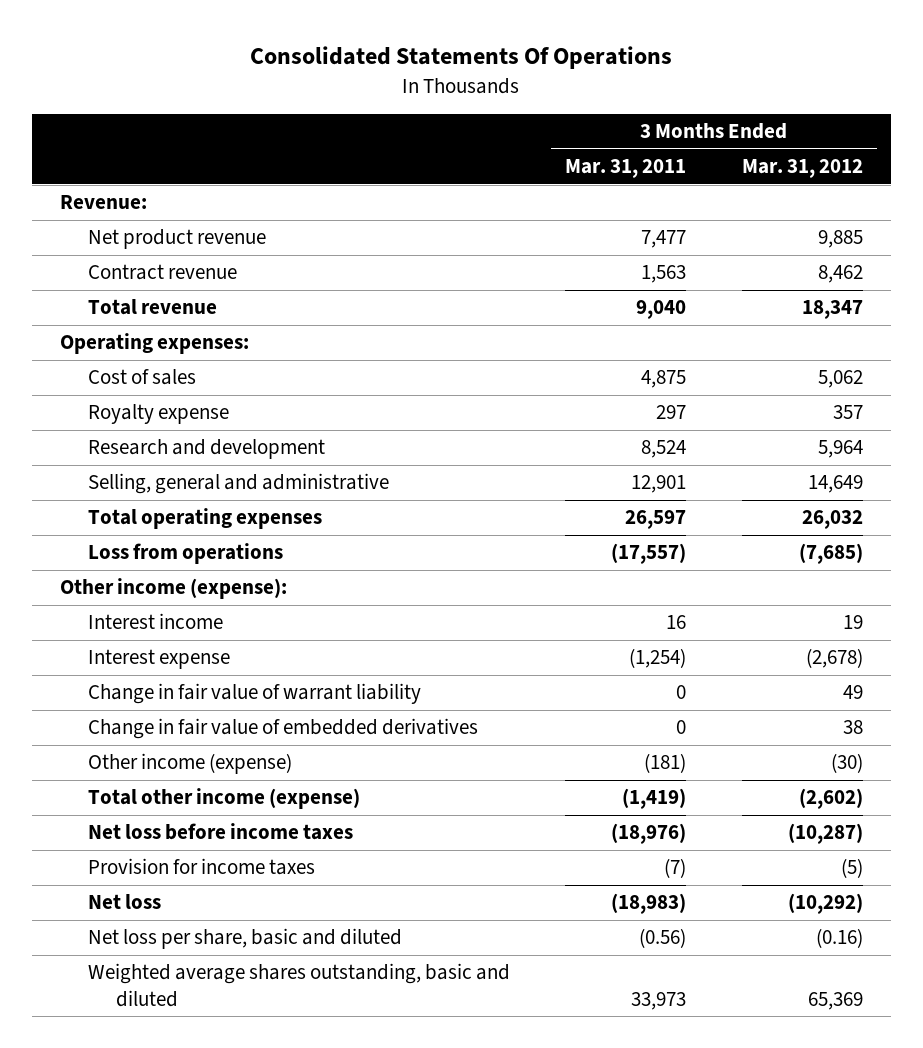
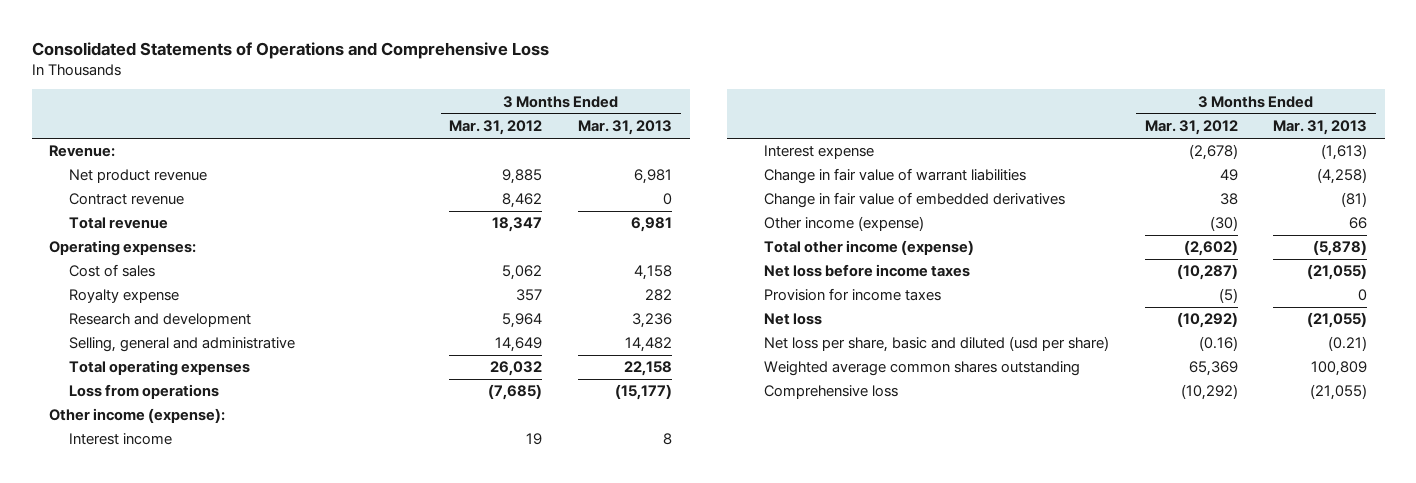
[250,46,673,70] Consolidated Statements Of Operations -> [31,41,549,59] Consolidated Statements of Operations and Comprehensive Loss
[565,159,687,179] Mar. 31, 2011 -> none
none -> [577,120,672,136] Mar. 31, 2013
[87,683,421,705] Change in fair value of warrant liability -> [764,168,1027,185] Change in fair value of warrant liabilities
[87,928,402,950] Net loss per share, basic and diluted -> [764,336,1110,353] Net loss per share, basic and diluted (usd per share)
[87,963,510,1007] Weighted average shares outstanding, basic and diluted -> [764,361,1081,377] Weighted average common shares outstanding
none -> [764,385,899,400] Comprehensive loss

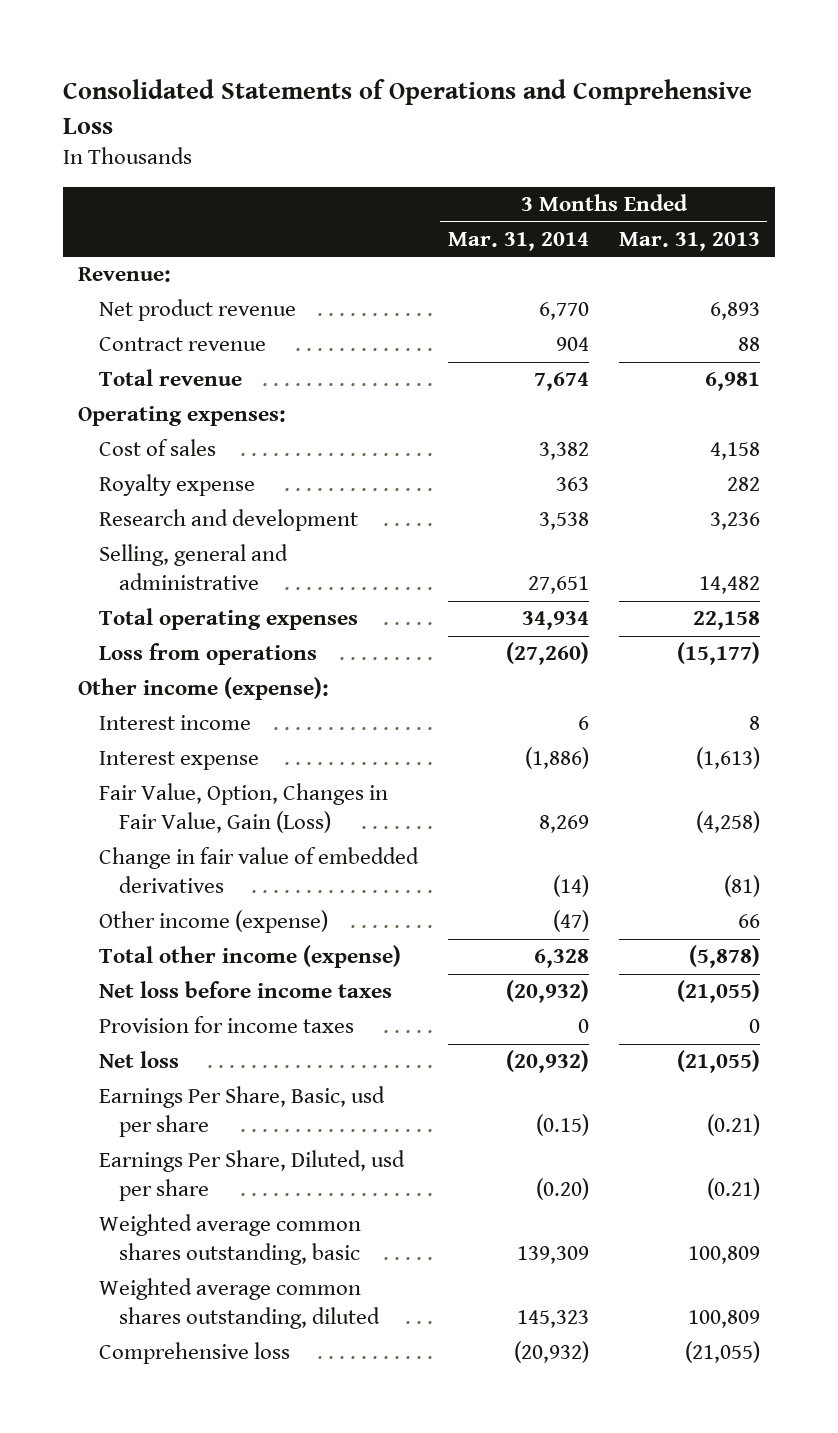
[449,120,543,136] Mar. 31, 2012 -> none
none -> [447,231,589,251] Mar. 31, 2014
[633,169,672,185] 6,981 -> [709,302,760,321] 6,893
[662,193,672,206] 0 -> [737,337,760,352] 88
[764,168,1027,185] Change in fair value of warrant liabilities -> [98,783,388,834] Fair Value, Option, Changes in Fair Value, Gain (Loss)
[764,336,1110,353] Net loss per share, basic and diluted (usd per share) -> none
none -> [98,1086,385,1138] Earnings Per Share, Basic, usd per share
none -> [98,1150,405,1202] Earnings Per Share, Diluted, usd per share
[764,361,1081,377] Weighted average common shares outstanding -> [98,1214,361,1266] Weighted average common shares outstanding, basic
none -> [98,1278,380,1330] Weighted average common shares outstanding, diluted

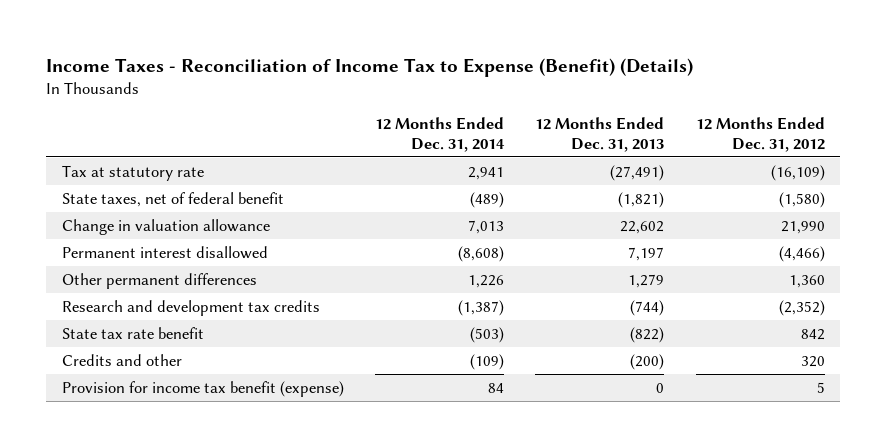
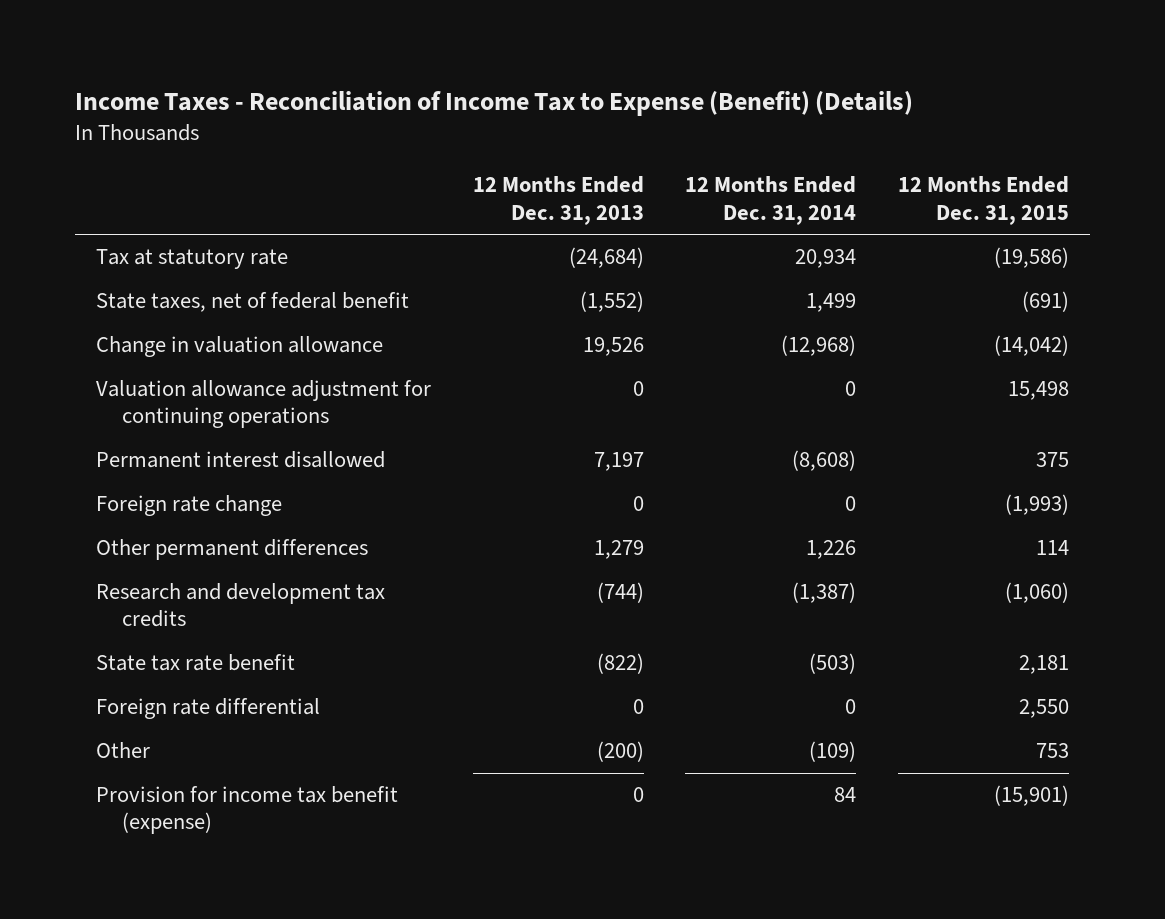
[695,117,825,152] 12 Months Ended Dec. 31, 2012 -> none
none -> [897,176,1069,225] 12 Months Ended Dec. 31, 2015
[467,166,504,180] 2,941 -> [795,249,857,269] 20,934
[610,164,665,181] (27,491) -> [568,247,644,269] (24,684)
[469,191,504,208] (489) -> [806,293,857,313] 1,499
[618,191,665,208] (1,821) -> [579,291,644,313] (1,552)
[467,219,504,234] 7,013 -> [781,335,857,357] (12,968)
[620,220,665,234] 22,602 -> [582,337,644,357] 19,526
none -> [95,380,431,429] Valuation allowance adjustment for continuing operations
none -> [95,495,282,517] Foreign rate change
none -> [95,698,320,720] Foreign rate differential
[61,353,182,366] Credits and other -> [95,742,150,759] Other

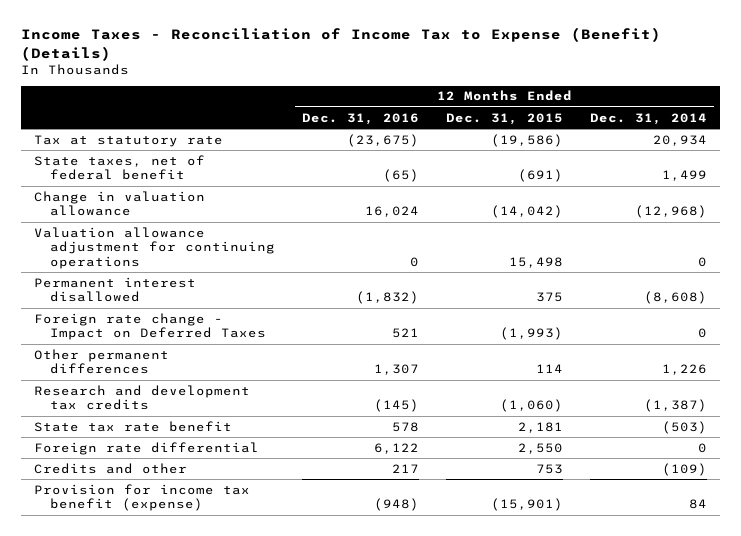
[472,176,644,225] 12 Months Ended Dec. 31, 2013 -> none
none -> [302,112,420,125] Dec. 31, 2016
[95,495,282,517] Foreign rate change -> [34,312,267,341] Foreign rate change - Impact on Deferred Taxes
[95,742,150,759] Other -> [34,462,188,474] Credits and other

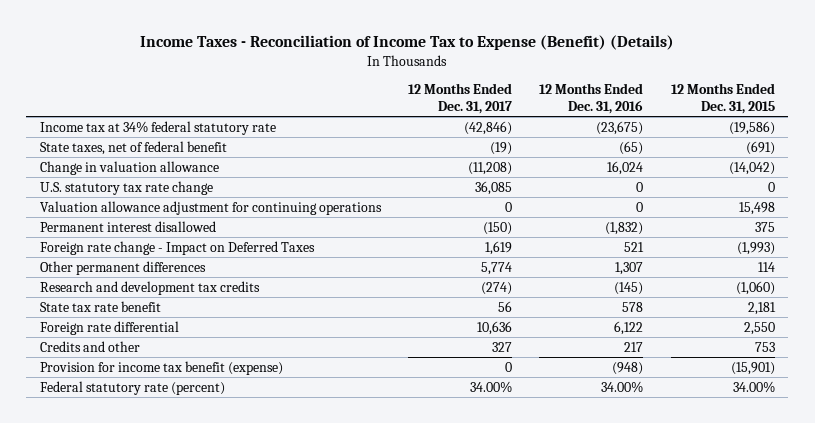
[589,112,707,125] Dec. 31, 2014 -> none
none -> [408,83,513,114] 12 Months Ended Dec. 31, 2017
[34,134,224,147] Tax at statutory rate -> [39,120,276,135] Income tax at 34% federal statutory rate
none -> [39,180,213,195] U.S. statutory tax rate change
none -> [39,380,225,395] Federal statutory rate (percent)

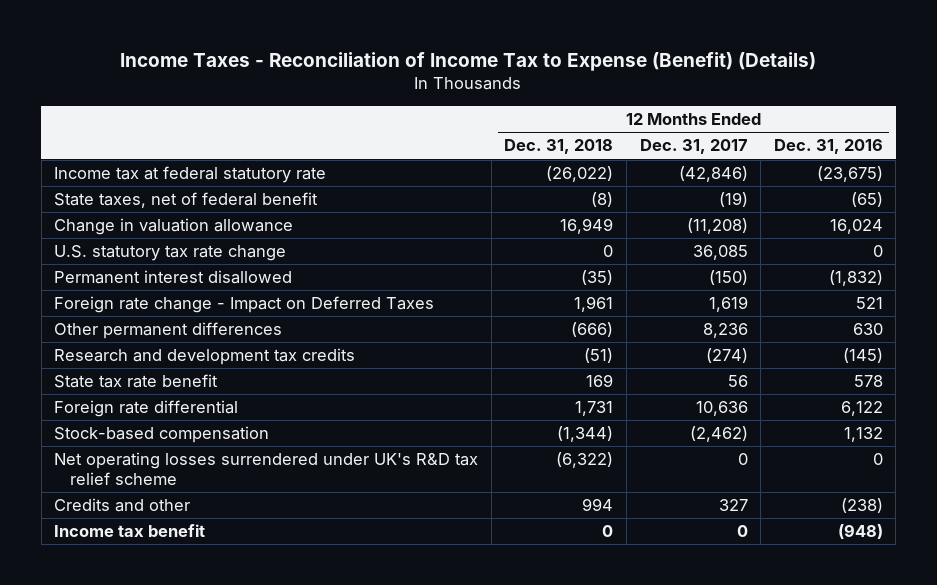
[670,83,775,114] 12 Months Ended Dec. 31, 2015 -> none
none -> [504,139,614,155] Dec. 31, 2018
[39,120,276,135] Income tax at 34% federal statutory rate -> [54,166,327,184] Income tax at federal statutory rate
[39,200,382,215] Valuation allowance adjustment for continuing operations -> none
[481,261,513,275] 5,774 -> [702,323,748,339] 8,236
[615,261,644,275] 1,307 -> [852,323,883,336] 630
[39,380,225,395] Federal statutory rate (percent) -> none
none -> [54,426,270,444] Stock-based compensation
none -> [54,452,479,485] Net operating losses surrendered under UK's R&D tax relief scheme
[624,341,644,352] 217 -> [840,498,883,514] (238)
[39,360,283,375] Provision for income tax benefit (expense) -> [54,524,206,538] Income tax benefit

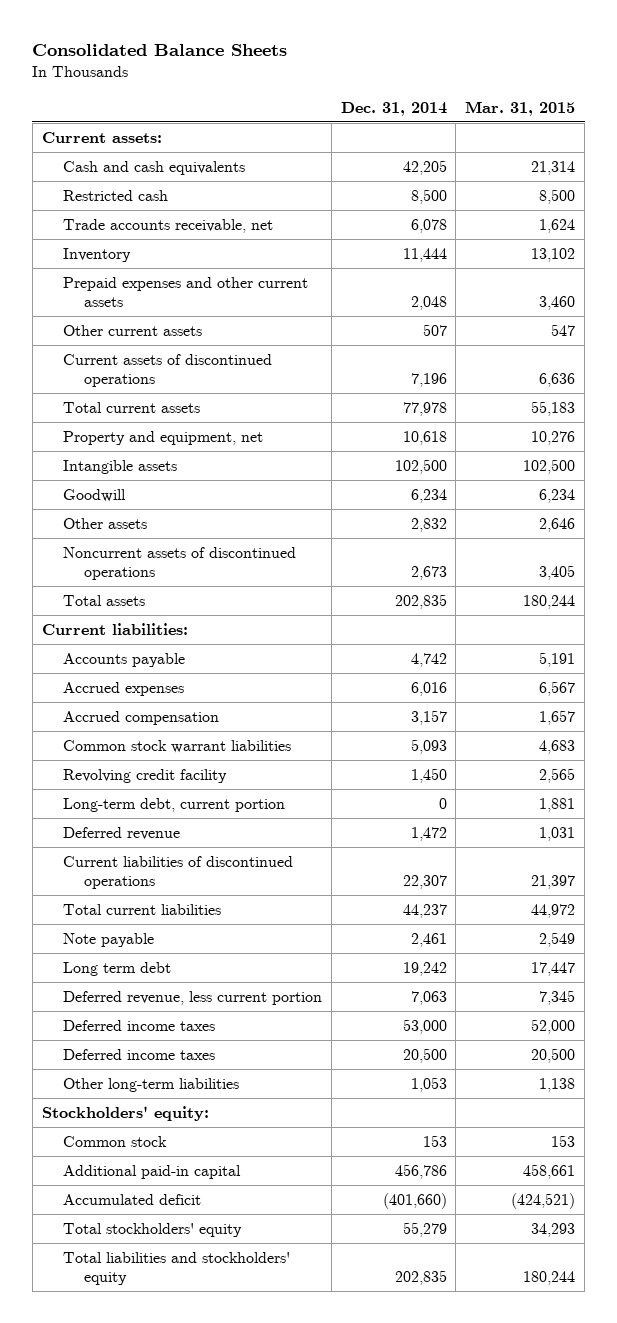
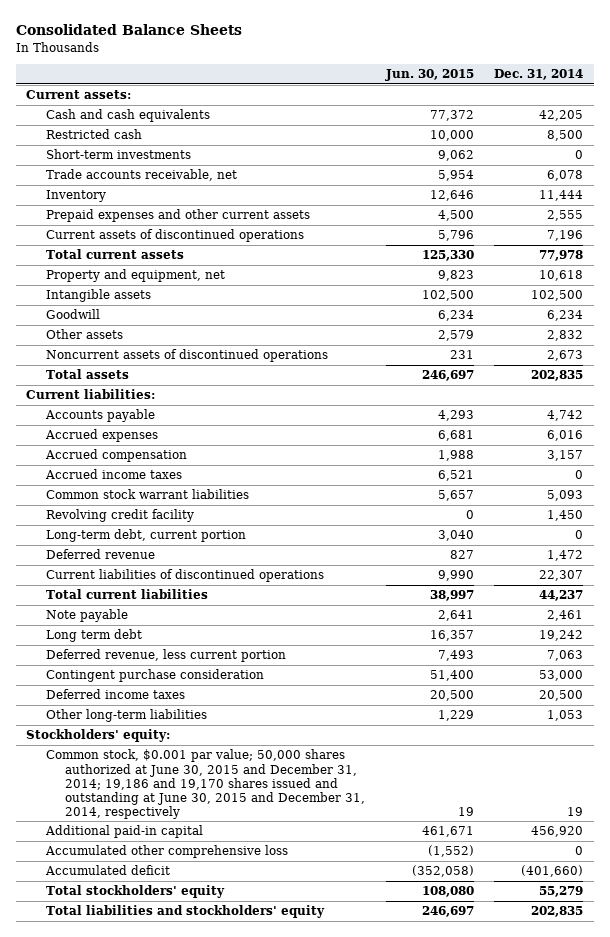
[465,100,576,116] Mar. 31, 2015 -> none
none -> [384,69,474,82] Jun. 30, 2015
none -> [45,149,191,160] Short-term investments
[63,324,203,336] Other current assets -> none
[410,296,447,311] 2,048 -> [547,210,584,222] 2,555
none -> [44,469,182,480] Accrued income taxes
[63,1019,216,1031] Deferred income taxes -> none
none -> [45,669,264,683] Contingent purchase consideration
[63,1135,168,1147] Common stock -> none
none -> [45,749,366,819] Common stock, $0.001 par value; 50,000 shares authorized at June 30, 2015 and December 31, 2014; 19,186 and 19,170 shares issued and outstanding at June 30, 2015 and December 31, 2014, respectively
[394,1163,447,1179] 456,786 -> [531,826,584,838] 456,920
none -> [44,845,288,859] Accumulated other comprehensive loss

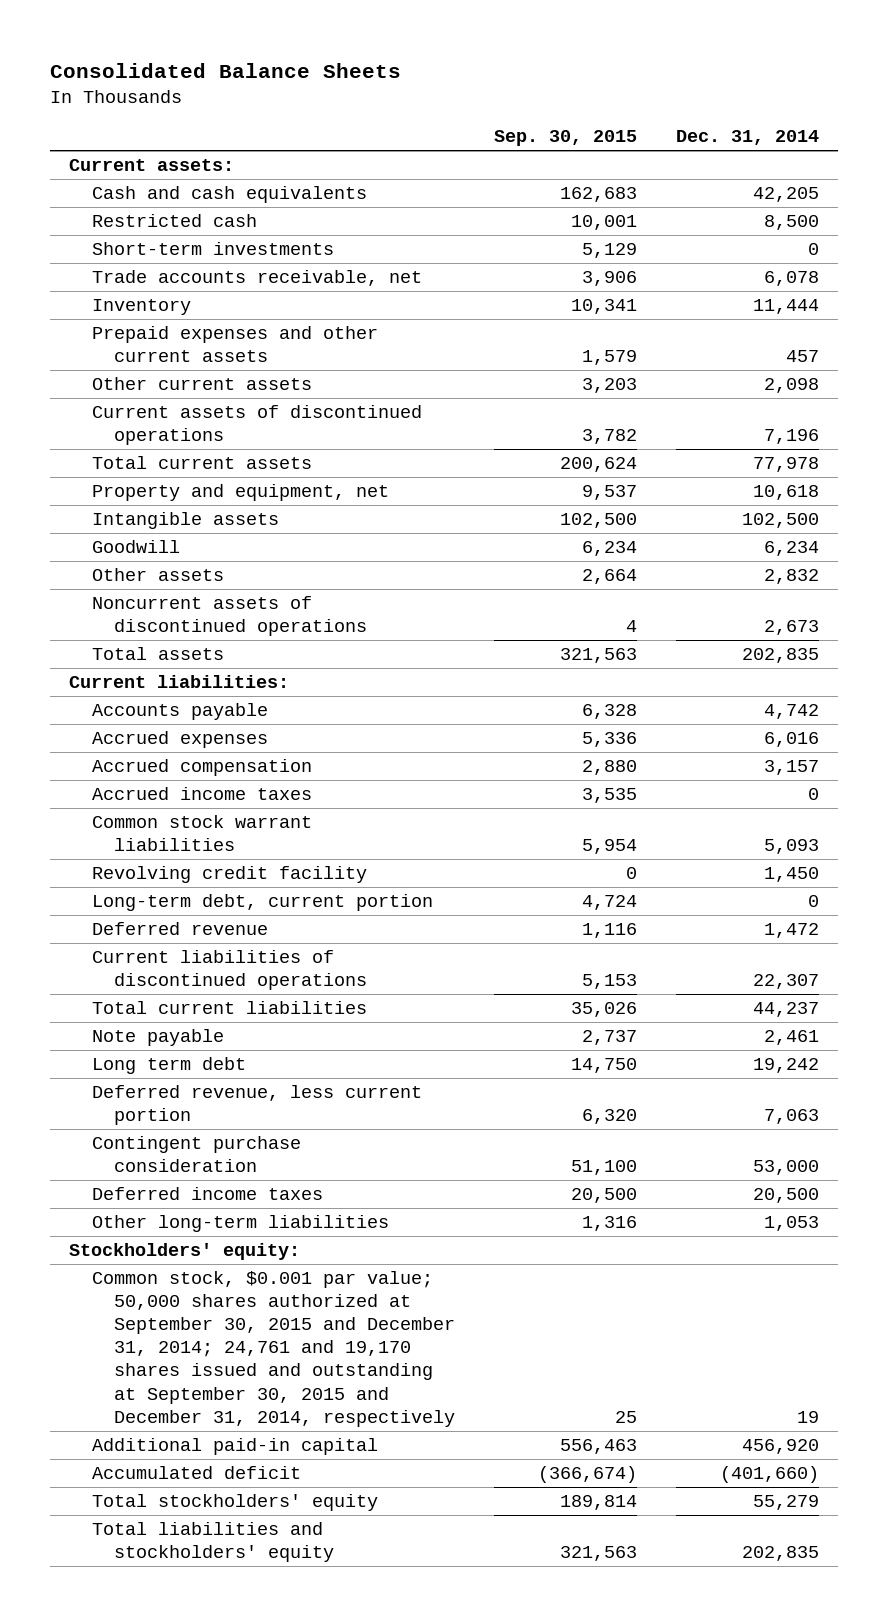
[384,69,474,82] Jun. 30, 2015 -> none
none -> [493,130,637,147] Sep. 30, 2015
[547,210,584,222] 2,555 -> [785,350,819,363] 457
none -> [91,377,312,391] Other current assets
[45,749,366,819] Common stock, $0.001 par value; 50,000 shares authorized at June 30, 2015 and December 31, 2014; 19,186 and 19,170 shares issued and outstanding at June 30, 2015 and December 31, 2014, respectively -> [91,1271,456,1427] Common stock, $0.001 par value; 50,000 shares authorized at September 30, 2015 and December 31, 2014; 24,761 and 19,170 shares issued and outstanding at September 30, 2015 and December 31, 2014, respectively
[44,845,288,859] Accumulated other comprehensive loss -> none

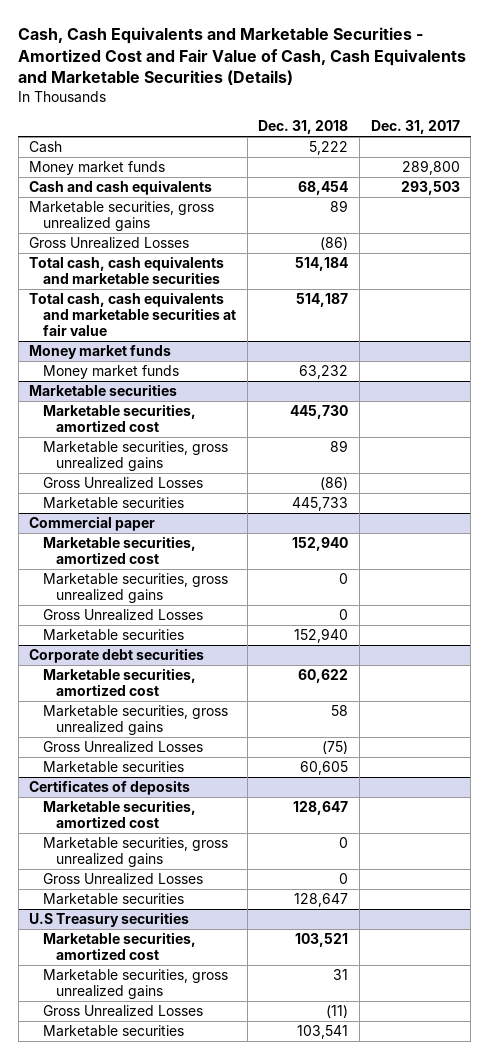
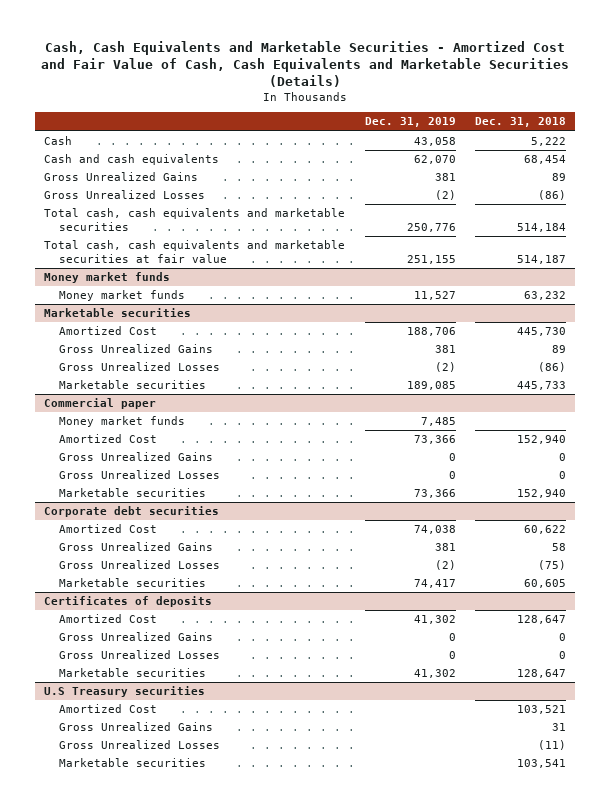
[370,120,460,135] Dec. 31, 2017 -> none
none -> [364,117,456,128] Dec. 31, 2019
[29,161,166,176] Money market funds -> none
[29,201,215,232] Marketable securities, gross unrealized gains -> [44,172,199,182] Gross Unrealized Gains
[42,404,196,433] Marketable securities, amortized cost -> [58,326,157,336] Amortized Cost
[42,441,228,472] Marketable securities, gross unrealized gains -> [58,344,213,354] Gross Unrealized Gains
none -> [58,416,185,428] Money market funds
[42,536,196,565] Marketable securities, amortized cost -> [58,434,157,444] Amortized Cost
[42,573,228,604] Marketable securities, gross unrealized gains -> [58,452,213,462] Gross Unrealized Gains
[42,668,196,697] Marketable securities, amortized cost -> [58,524,157,534] Amortized Cost
[42,705,228,736] Marketable securities, gross unrealized gains -> [58,542,213,552] Gross Unrealized Gains
[42,800,196,829] Marketable securities, amortized cost -> [58,614,157,624] Amortized Cost
[42,837,228,868] Marketable securities, gross unrealized gains -> [58,632,213,642] Gross Unrealized Gains
[42,932,196,961] Marketable securities, amortized cost -> [58,704,157,714] Amortized Cost
[42,969,228,1000] Marketable securities, gross unrealized gains -> [58,722,213,732] Gross Unrealized Gains

